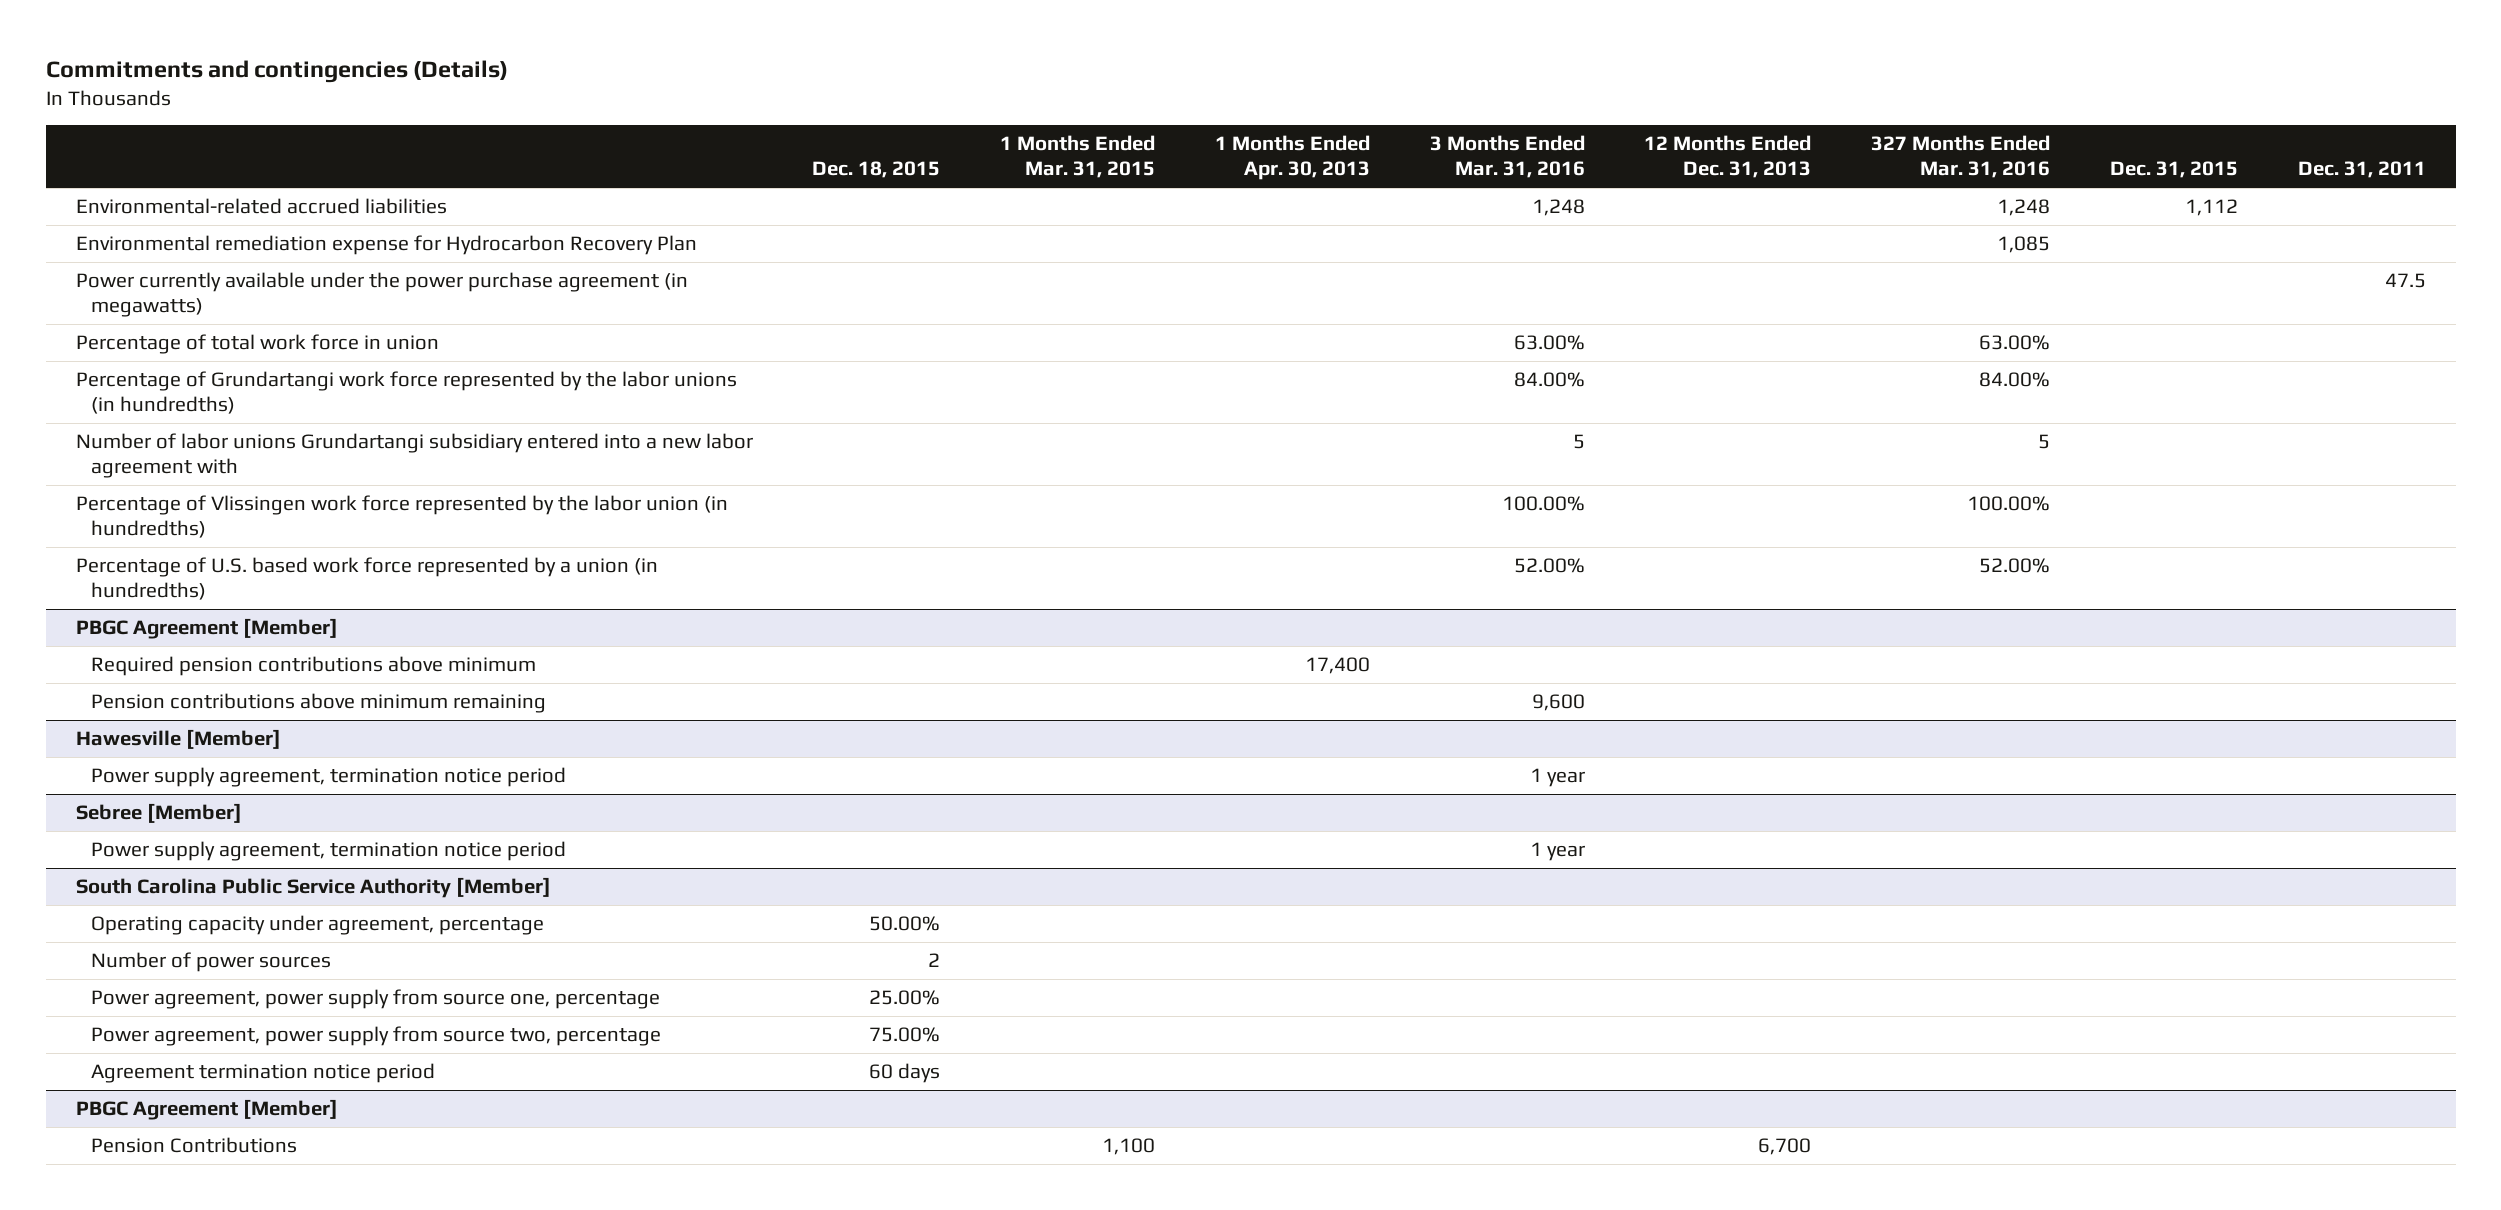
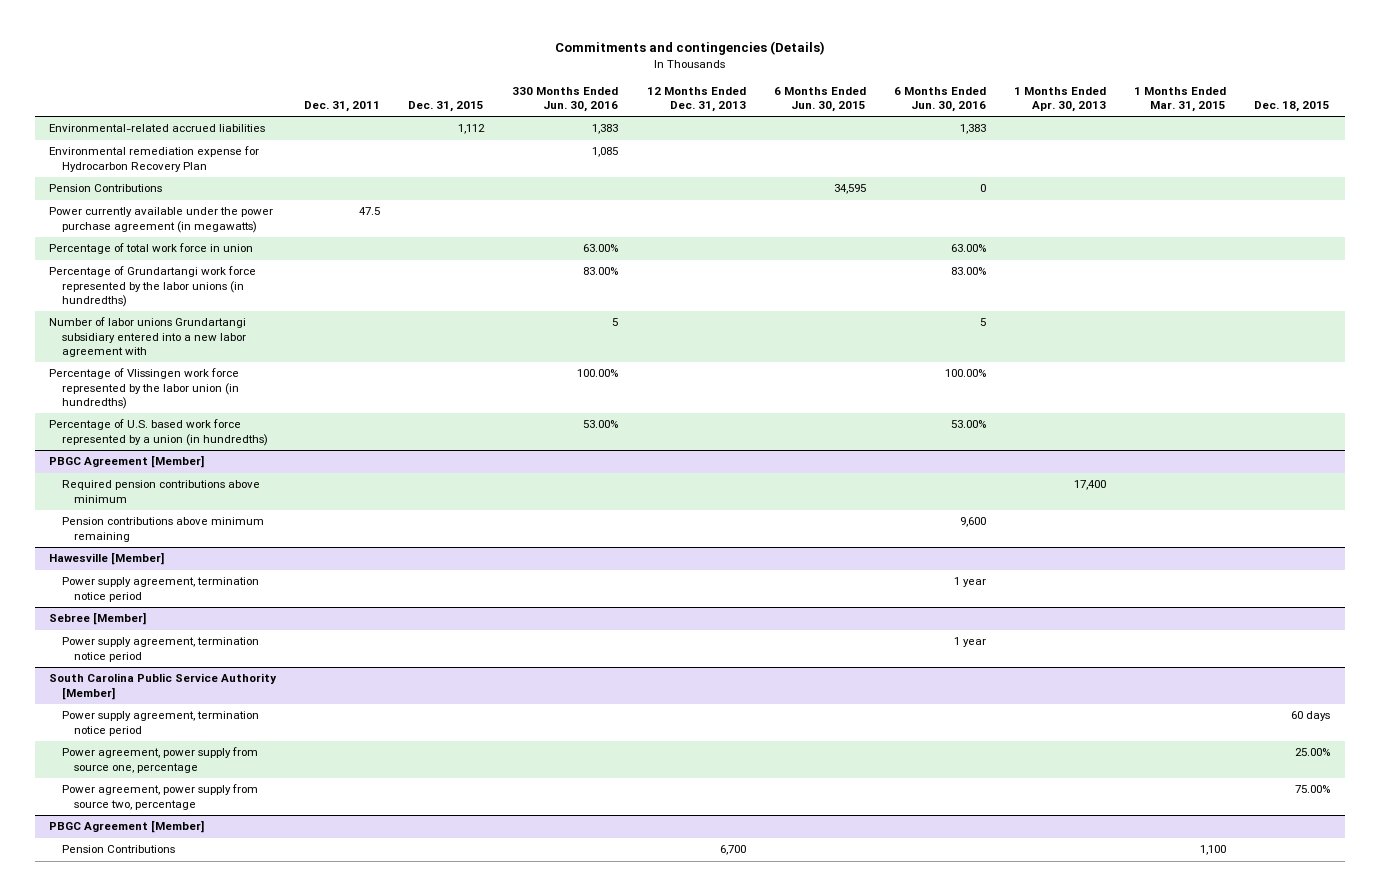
[1429,135,1585,179] 3 Months Ended Mar. 31, 2016 -> none
[1871,135,2051,179] 327 Months Ended Mar. 31, 2016 -> none
none -> [512,86,619,112] 330 Months Ended Jun. 30, 2016
none -> [773,86,866,112] 6 Months Ended Jun. 30, 2015
none -> [893,86,986,112] 6 Months Ended Jun. 30, 2016
none -> [48,184,162,193] Pension Contributions
[90,914,544,935] Operating capacity under agreement, percentage -> none
[90,951,331,972] Number of power sources -> none
none -> [61,711,259,736] Power supply agreement, termination notice period
[90,1062,435,1083] Agreement termination notice period -> none

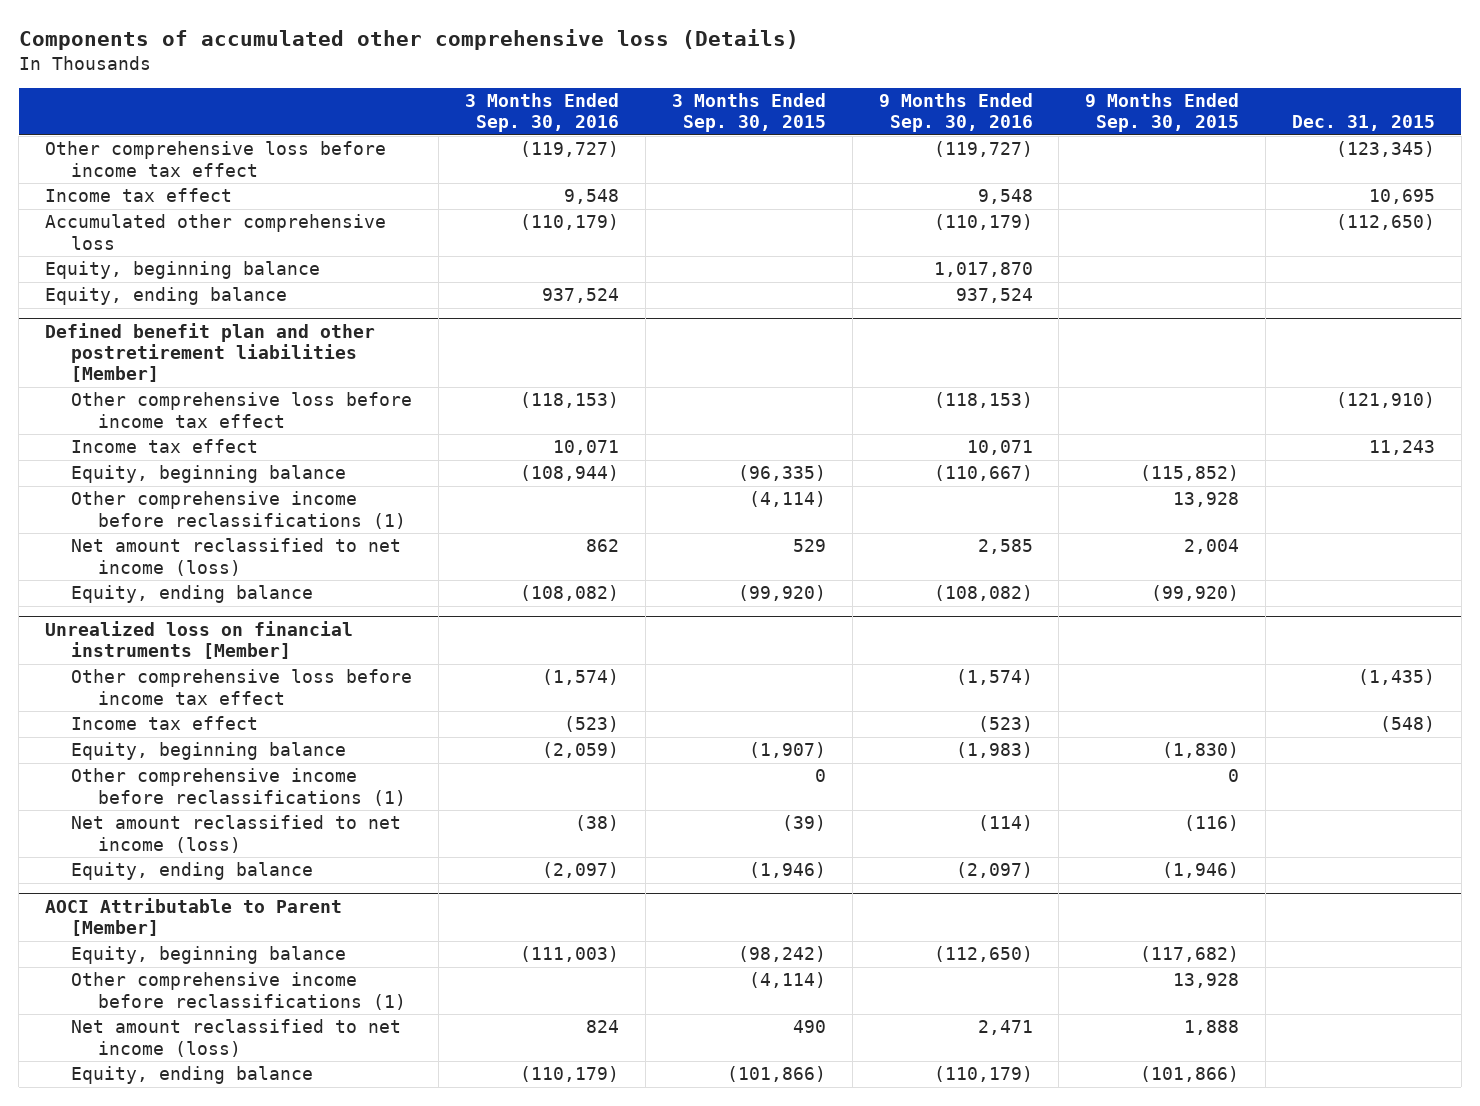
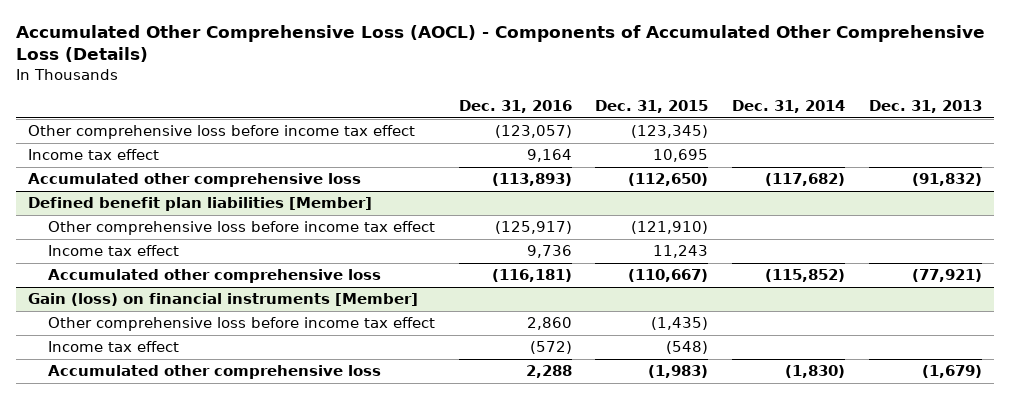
[18,29,799,51] Components of accumulated other comprehensive loss (Details) -> [15,25,985,63] Accumulated Other Comprehensive Loss (AOCL) - Components of Accumulated Other Comprehensive Loss (Details)
[465,93,620,133] 3 Months Ended Sep. 30, 2016 -> none
[671,93,826,133] 3 Months Ended Sep. 30, 2015 -> none
[878,93,1033,133] 9 Months Ended Sep. 30, 2016 -> none
[1085,93,1240,133] 9 Months Ended Sep. 30, 2015 -> none
none -> [458,99,572,113] Dec. 31, 2016
none -> [732,99,846,113] Dec. 31, 2014
none -> [869,99,983,113] Dec. 31, 2013
[45,261,321,280] Equity, beginning balance -> none
[45,287,288,306] Equity, ending balance -> none
[45,322,376,383] Defined benefit plan and other postretirement liabilities [Member] -> [27,197,372,212] Defined benefit plan liabilities [Member]
[71,465,347,484] Equity, beginning balance -> none
[71,491,406,529] Other comprehensive income before reclassifications (1) -> none
[71,538,402,576] Net amount reclassified to net income (loss) -> none
[71,585,314,604] Equity, ending balance -> none
none -> [47,269,381,284] Accumulated other comprehensive loss
[45,620,354,660] Unrealized loss on financial instruments [Member] -> [27,293,418,307] Gain (loss) on financial instruments [Member]
[71,742,347,761] Equity, beginning balance -> none
[71,768,406,806] Other comprehensive income before reclassifications (1) -> none
[71,815,402,853] Net amount reclassified to net income (loss) -> none
[71,862,314,881] Equity, ending balance -> none
[45,897,343,937] AOCI Attributable to Parent [Member] -> none
[71,946,347,965] Equity, beginning balance -> none
[71,972,406,1010] Other comprehensive income before reclassifications (1) -> none
[71,1019,402,1057] Net amount reclassified to net income (loss) -> none
[71,1066,314,1085] Equity, ending balance -> none
none -> [47,365,381,380] Accumulated other comprehensive loss

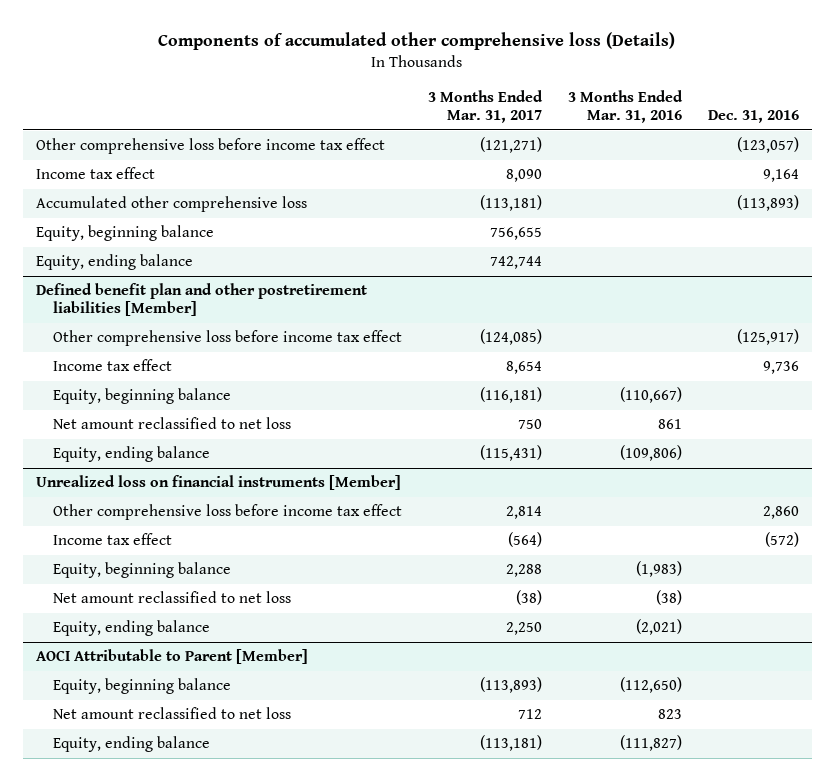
[15,25,985,63] Accumulated Other Comprehensive Loss (AOCL) - Components of Accumulated Other Comprehensive Loss (Details) -> [158,32,676,51] Components of accumulated other comprehensive loss (Details)
[595,99,709,113] Dec. 31, 2015 -> none
[732,99,846,113] Dec. 31, 2014 -> none
[869,99,983,113] Dec. 31, 2013 -> none
none -> [427,89,543,123] 3 Months Ended Mar. 31, 2017
none -> [567,89,683,123] 3 Months Ended Mar. 31, 2016
none -> [35,225,214,242] Equity, beginning balance
none -> [35,254,193,271] Equity, ending balance
[27,197,372,212] Defined benefit plan liabilities [Member] -> [35,283,367,317] Defined benefit plan and other postretirement liabilities [Member]
[47,269,381,284] Accumulated other comprehensive loss -> none
none -> [52,388,231,405] Equity, beginning balance
none -> [52,417,291,430] Net amount reclassified to net loss
none -> [52,446,210,463] Equity, ending balance
[27,293,418,307] Gain (loss) on financial instruments [Member] -> [35,475,401,491] Unrealized loss on financial instruments [Member]
[47,365,381,380] Accumulated other comprehensive loss -> none
none -> [52,562,231,579] Equity, beginning balance
none -> [52,591,291,604] Net amount reclassified to net loss
none -> [52,620,210,637] Equity, ending balance
none -> [35,649,308,665] AOCI Attributable to Parent [Member]
none -> [52,678,231,695] Equity, beginning balance
none -> [52,707,291,720] Net amount reclassified to net loss
none -> [52,736,210,753] Equity, ending balance

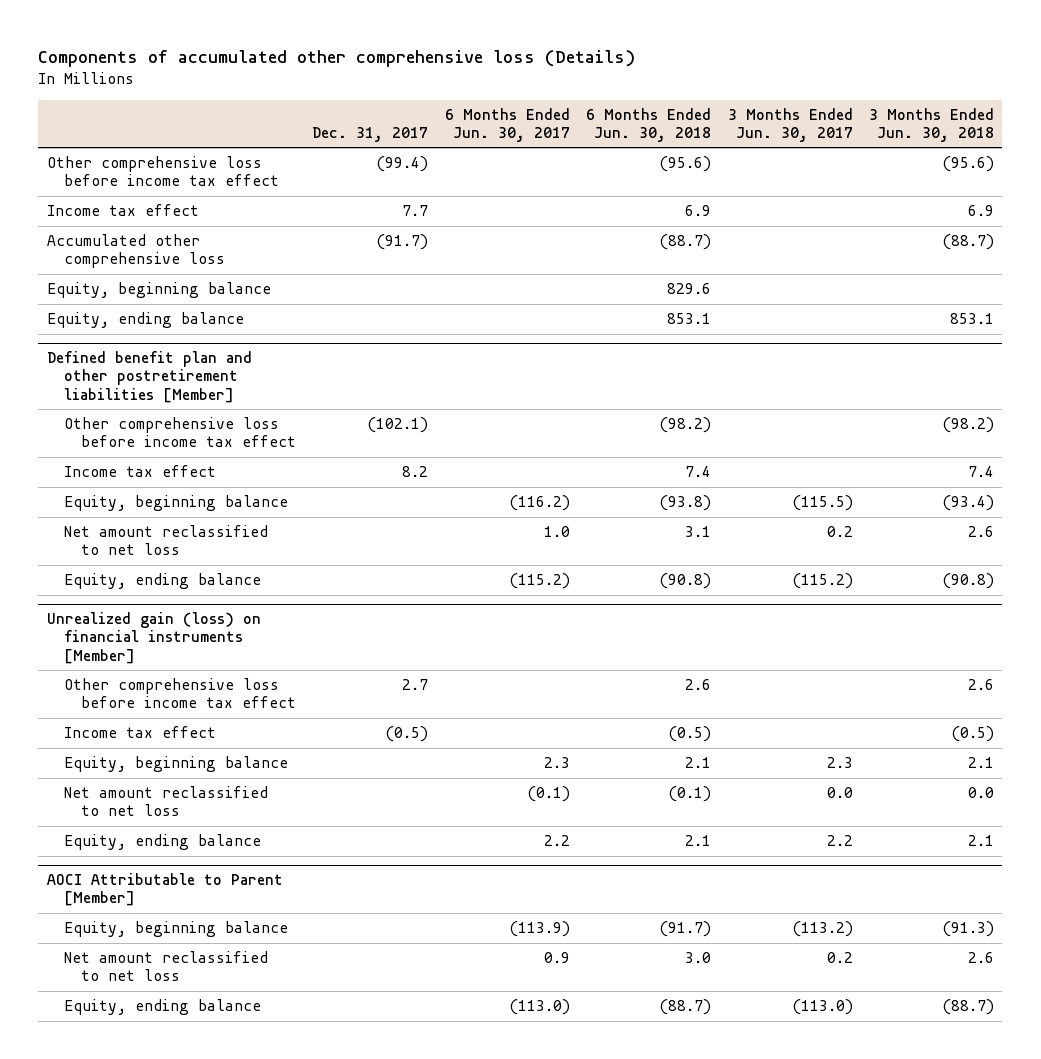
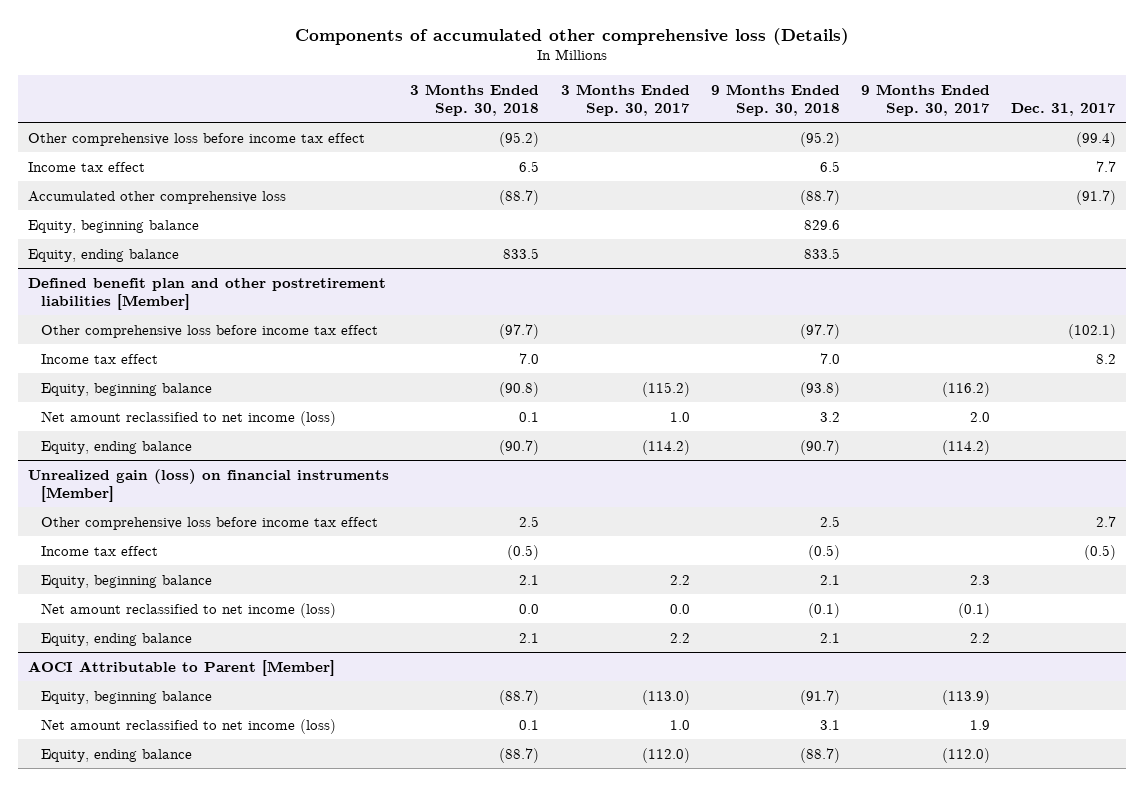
[444,107,570,142] 6 Months Ended Jun. 30, 2017 -> none
[586,107,712,142] 6 Months Ended Jun. 30, 2018 -> none
[727,107,853,142] 3 Months Ended Jun. 30, 2017 -> none
[869,107,995,142] 3 Months Ended Jun. 30, 2018 -> none
none -> [410,83,540,116] 3 Months Ended Sep. 30, 2018
none -> [560,83,690,116] 3 Months Ended Sep. 30, 2017
none -> [710,83,840,116] 9 Months Ended Sep. 30, 2018
none -> [860,83,990,116] 9 Months Ended Sep. 30, 2017
[63,525,268,556] Net amount reclassified to net loss -> [40,410,336,426] Net amount reclassified to net income (loss)
[63,786,268,817] Net amount reclassified to net loss -> [40,602,336,618] Net amount reclassified to net income (loss)
[63,951,268,982] Net amount reclassified to net loss -> [40,718,336,734] Net amount reclassified to net income (loss)

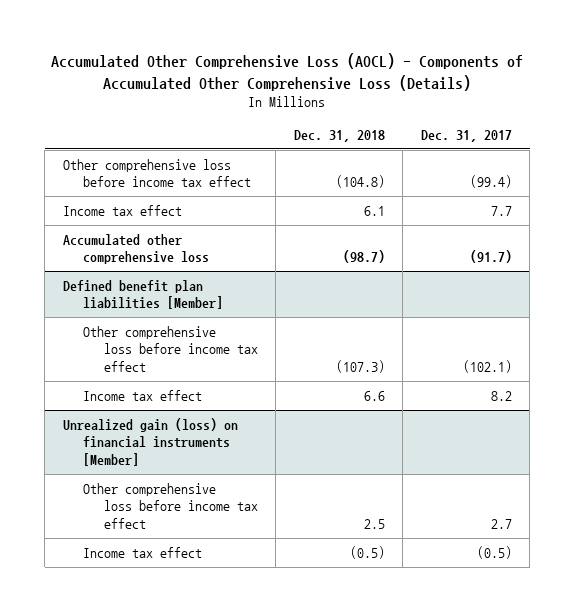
[295,27,850,45] Components of accumulated other comprehensive loss (Details) -> [51,53,524,91] Accumulated Other Comprehensive Loss (AOCL) - Components of Accumulated Other Comprehensive Loss (Details)
[410,83,540,116] 3 Months Ended Sep. 30, 2018 -> none
[560,83,690,116] 3 Months Ended Sep. 30, 2017 -> none
[710,83,840,116] 9 Months Ended Sep. 30, 2018 -> none
[860,83,990,116] 9 Months Ended Sep. 30, 2017 -> none
none -> [293,129,385,142] Dec. 31, 2018
[28,219,200,233] Equity, beginning balance -> none
[28,248,180,262] Equity, ending balance -> none
[28,277,387,310] Defined benefit plan and other postretirement liabilities [Member] -> [62,279,224,310] Defined benefit plan liabilities [Member]
[40,382,212,396] Equity, beginning balance -> none
[40,410,336,426] Net amount reclassified to net income (loss) -> none
[40,440,192,454] Equity, ending balance -> none
[40,574,212,588] Equity, beginning balance -> none
[40,602,336,618] Net amount reclassified to net income (loss) -> none
[40,632,192,646] Equity, ending balance -> none
[28,659,336,676] AOCI Attributable to Parent [Member] -> none
[40,690,212,704] Equity, beginning balance -> none
[40,718,336,734] Net amount reclassified to net income (loss) -> none
[40,748,192,762] Equity, ending balance -> none

